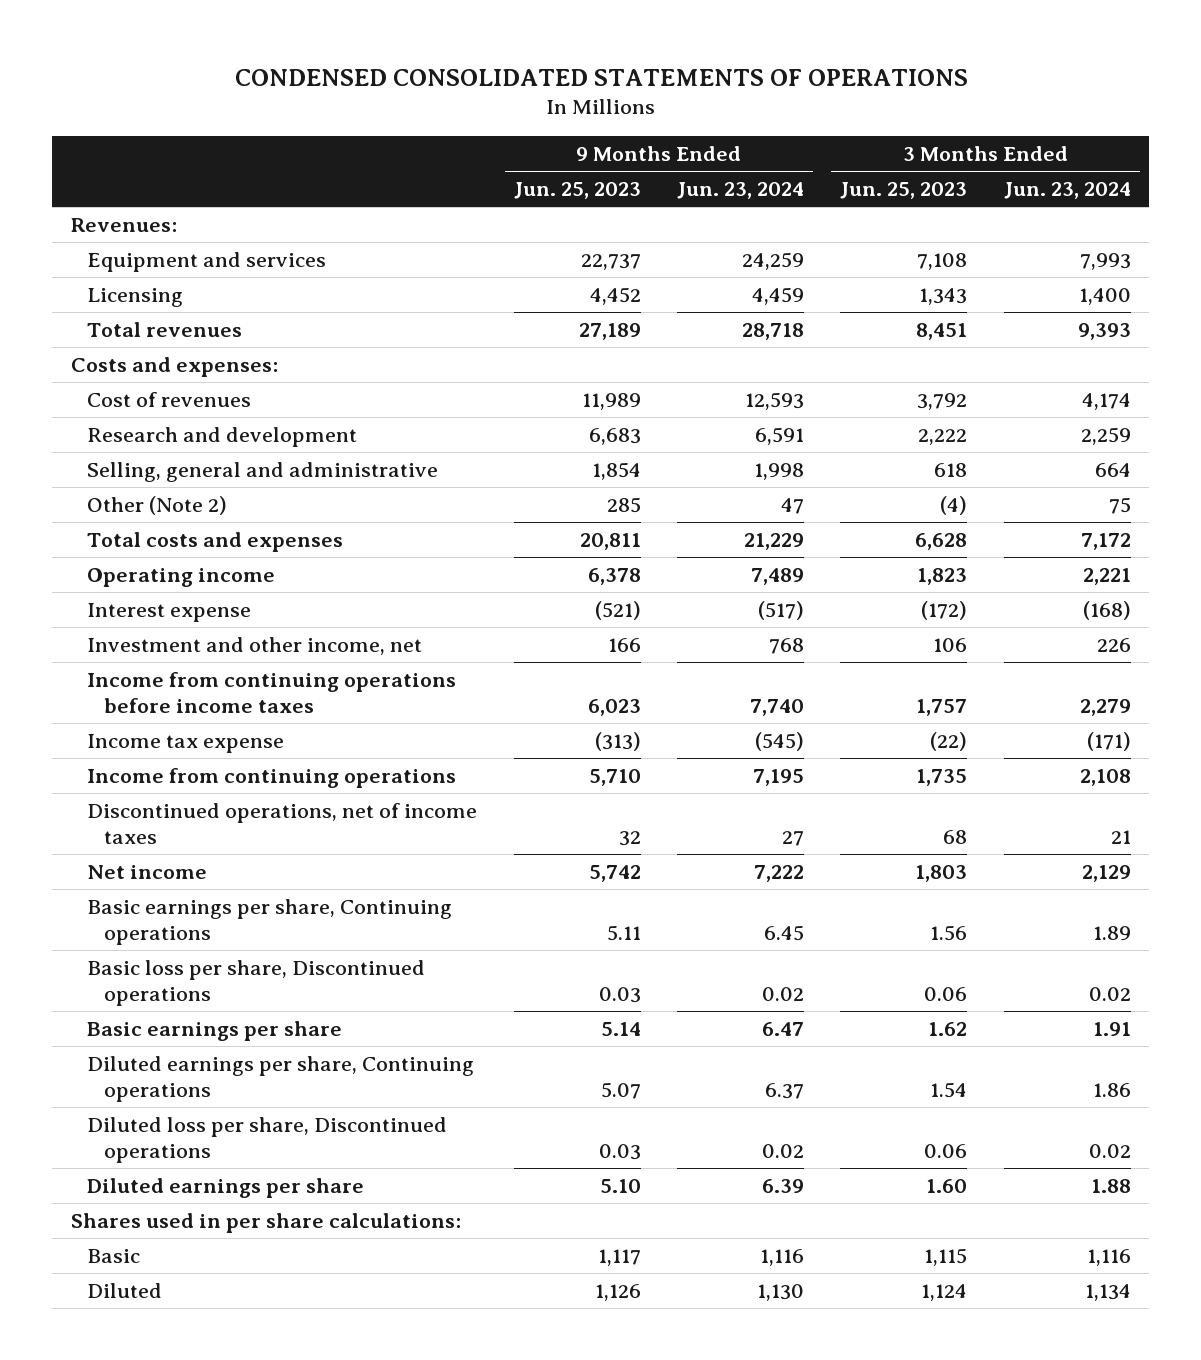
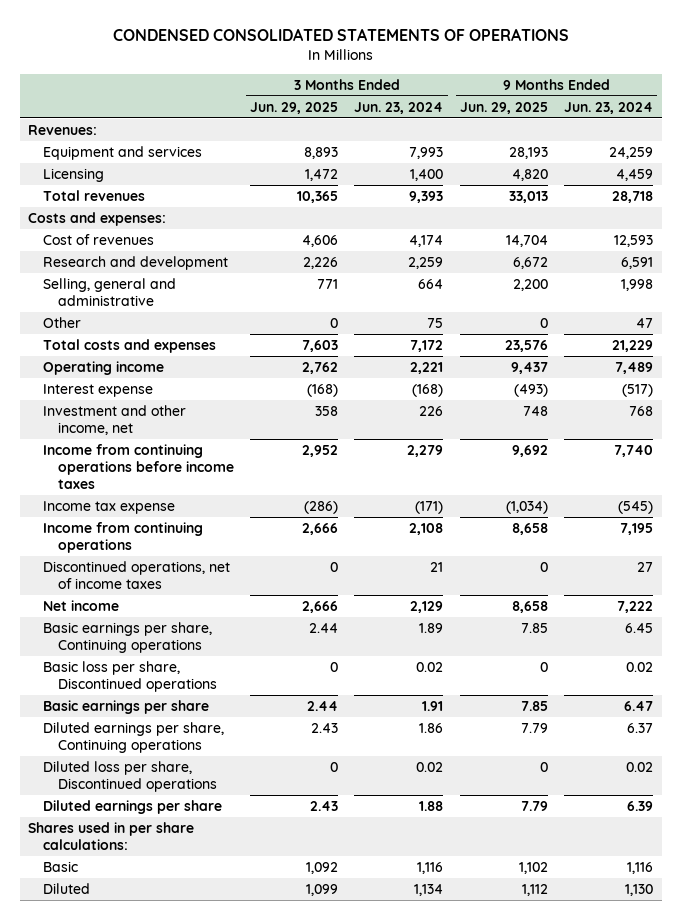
[513,182,641,200] Jun. 25, 2023 -> none
[840,182,968,200] Jun. 25, 2023 -> none
none -> [250,101,339,114] Jun. 29, 2025
none -> [459,101,548,114] Jun. 29, 2025
[87,495,228,515] Other (Note 2) -> [42,316,81,328] Other

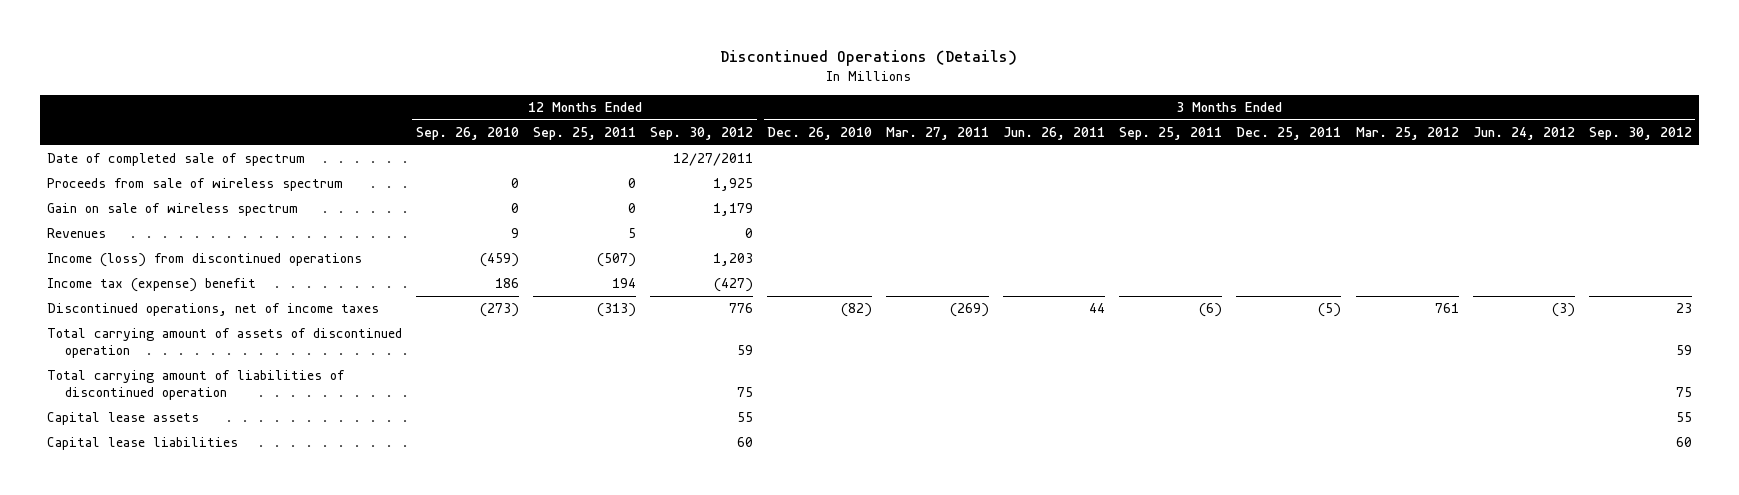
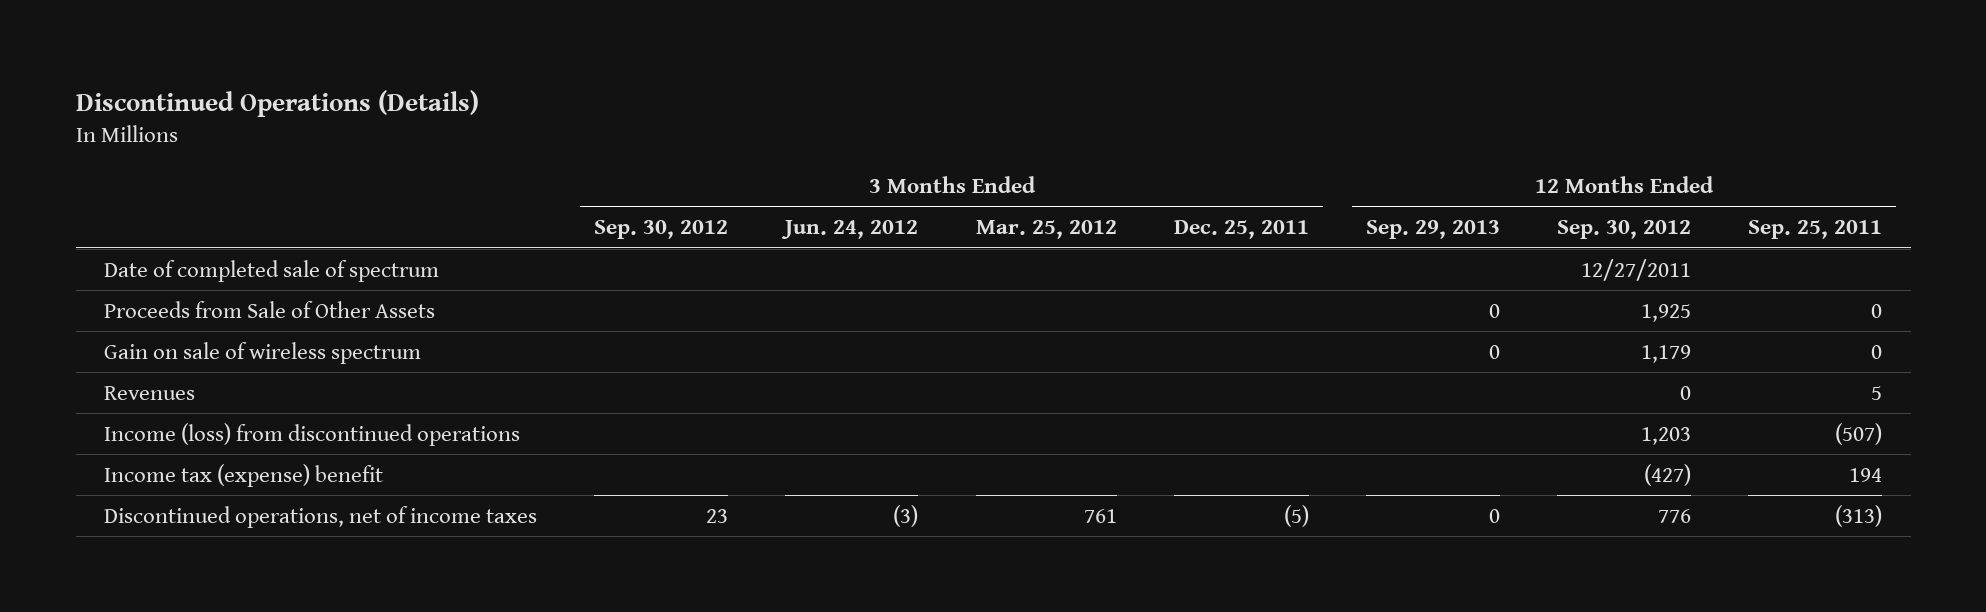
[416,126,520,140] Sep. 26, 2010 -> none
[767,126,873,140] Dec. 26, 2010 -> none
[886,126,990,140] Mar. 27, 2011 -> none
[1003,126,1106,140] Jun. 26, 2011 -> none
[1119,126,1223,140] Sep. 25, 2011 -> none
none -> [1365,220,1500,240] Sep. 29, 2013
[46,178,343,192] Proceeds from sale of wireless spectrum -> [104,300,436,318] Proceeds from Sale of Other Assets
[46,328,402,359] Total carrying amount of assets of discontinued operation -> none
[46,370,345,401] Total carrying amount of liabilities of discontinued operation -> none
[46,412,199,426] Capital lease assets -> none
[46,437,238,451] Capital lease liabilities -> none

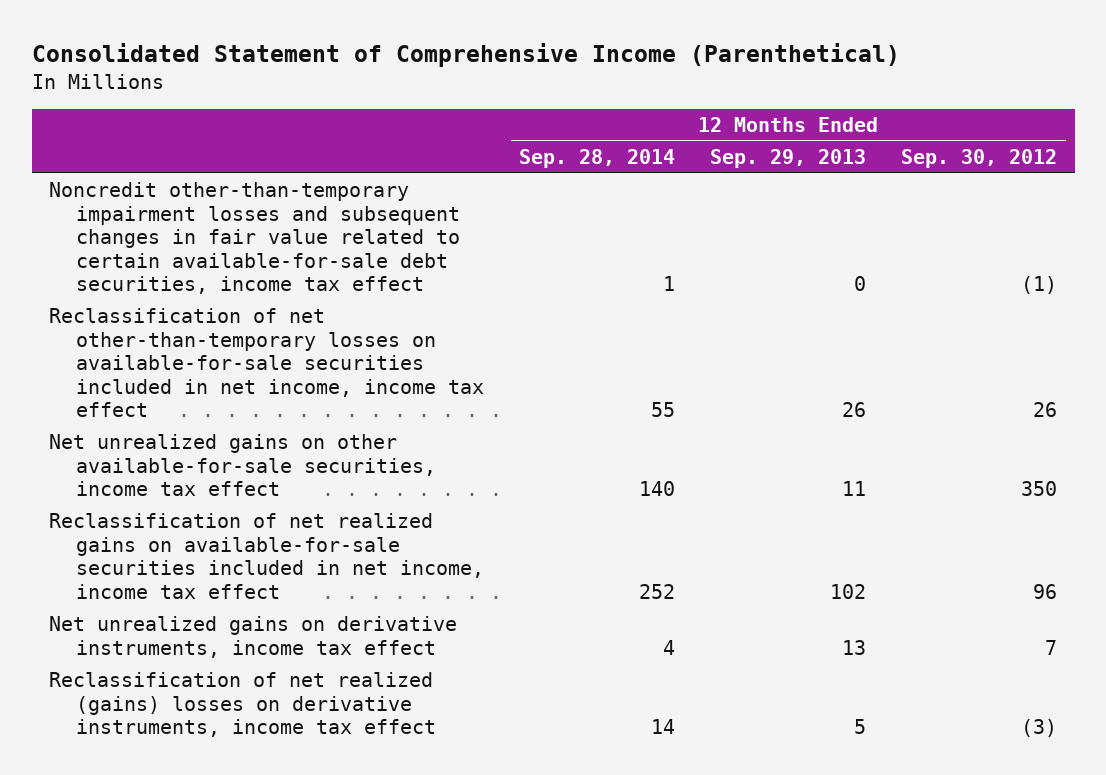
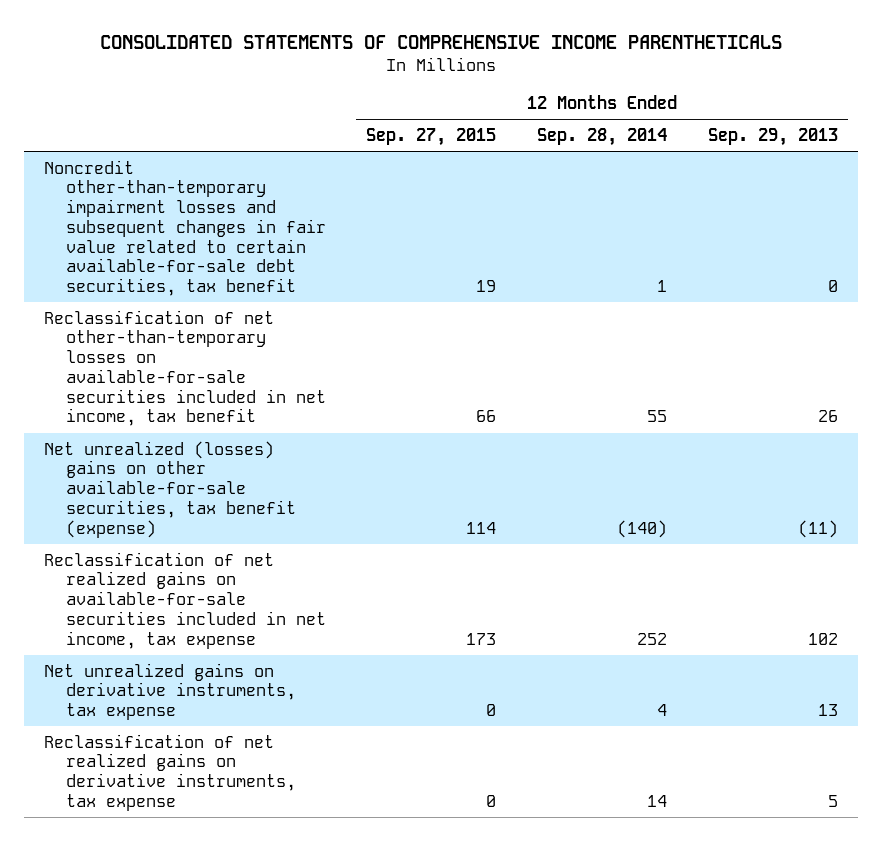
[31,43,900,68] Consolidated Statement of Comprehensive Income (Parenthetical) -> [99,35,782,50] CONSOLIDATED STATEMENTS OF COMPREHENSIVE INCOME PARENTHETICALS
[901,148,1058,168] Sep. 30, 2012 -> none
none -> [366,127,497,146] Sep. 27, 2015
[49,182,461,295] Noncredit other-than-temporary impairment losses and subsequent changes in fair value related to certain available-for-sale debt securities, income tax effect -> [44,159,326,297] Noncredit other-than-temporary impairment losses and subsequent changes in fair value related to certain available-for-sale debt securities, tax benefit
[49,308,485,418] Reclassification of net other-than-temporary losses on available-for-sale securities included in net income, income tax effect -> [44,309,326,427] Reclassification of net other-than-temporary losses on available-for-sale securities included in net income, tax benefit
[49,434,437,497] Net unrealized gains on other available-for-sale securities, income tax effect -> [44,440,296,538] Net unrealized (losses) gains on other available-for-sale securities, tax benefit (expense)
[639,481,676,497] 140 -> [616,519,667,538] (140)
[842,481,867,497] 11 -> [797,519,838,538] (11)
[49,513,485,599] Reclassification of net realized gains on available-for-sale securities included in net income, income tax effect -> [44,551,326,649] Reclassification of net realized gains on available-for-sale securities included in net income, tax expense
[49,616,458,658] Net unrealized gains on derivative instruments, income tax effect -> [44,662,296,721] Net unrealized gains on derivative instruments, tax expense
[49,672,437,738] Reclassification of net realized (gains) losses on derivative instruments, income tax effect -> [44,733,296,811] Reclassification of net realized gains on derivative instruments, tax expense

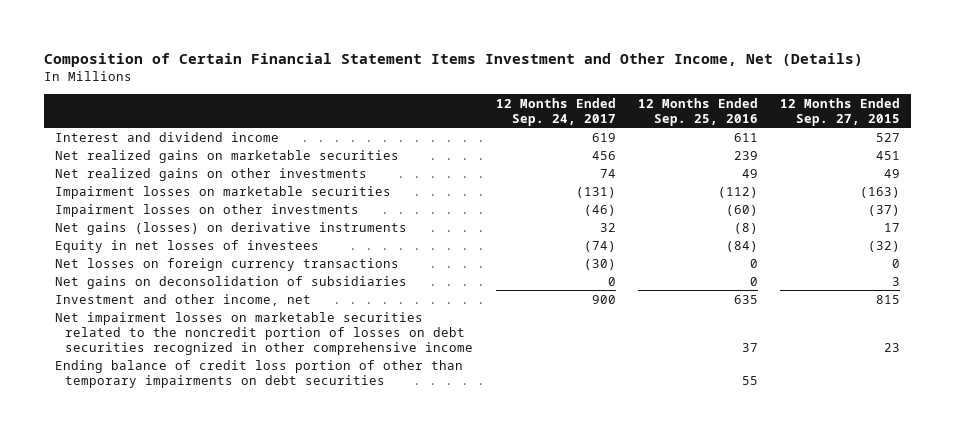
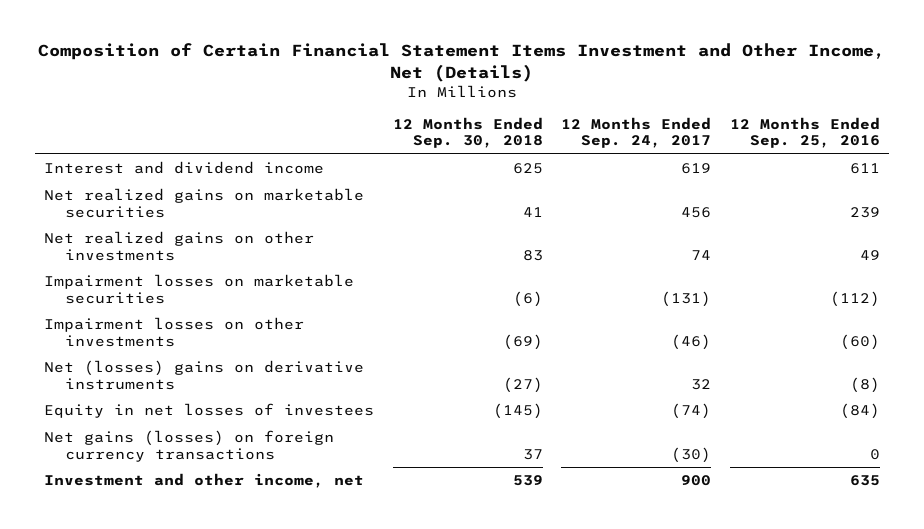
[780,97,901,126] 12 Months Ended Sep. 27, 2015 -> none
none -> [392,117,543,149] 12 Months Ended Sep. 30, 2018
[55,221,408,235] Net gains (losses) on derivative instruments -> [43,360,364,390] Net (losses) gains on derivative instruments
[55,275,408,289] Net gains on deconsolidation of subsidiaries -> none
[55,257,400,271] Net losses on foreign currency transactions -> [43,430,334,462] Net gains (losses) on foreign currency transactions
[55,311,474,355] Net impairment losses on marketable securities related to the noncredit portion of losses on debt securities recognized in other comprehensive income -> none
[55,359,464,388] Ending balance of credit loss portion of other than temporary impairments on debt securities -> none

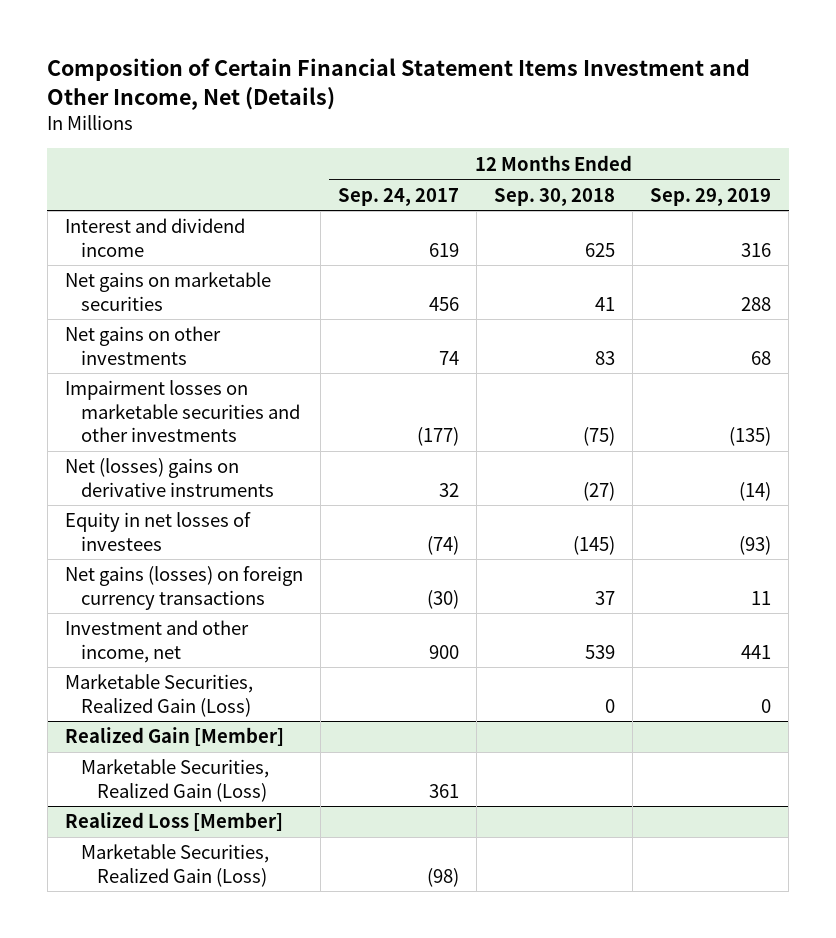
[729,117,880,149] 12 Months Ended Sep. 25, 2016 -> none
none -> [650,187,772,206] Sep. 29, 2019
[43,317,304,347] Impairment losses on other investments -> none
[43,188,364,218] Net realized gains on marketable securities -> [64,272,271,311] Net gains on marketable securities
[43,231,314,261] Net realized gains on other investments -> [64,326,221,365] Net gains on other investments
[43,274,354,304] Impairment losses on marketable securities -> [64,380,300,442] Impairment losses on marketable securities and other investments
[512,290,543,307] (6) -> [582,426,615,446] (75)
[661,290,712,307] (131) -> [416,426,459,446] (177)
none -> [64,674,253,717] Marketable Securities, Realized Gain (Loss)
none -> [64,727,284,747] Realized Gain [Member]
none -> [80,759,269,802] Marketable Securities, Realized Gain (Loss)
none -> [64,812,283,832] Realized Loss [Member]
none -> [80,844,269,887] Marketable Securities, Realized Gain (Loss)

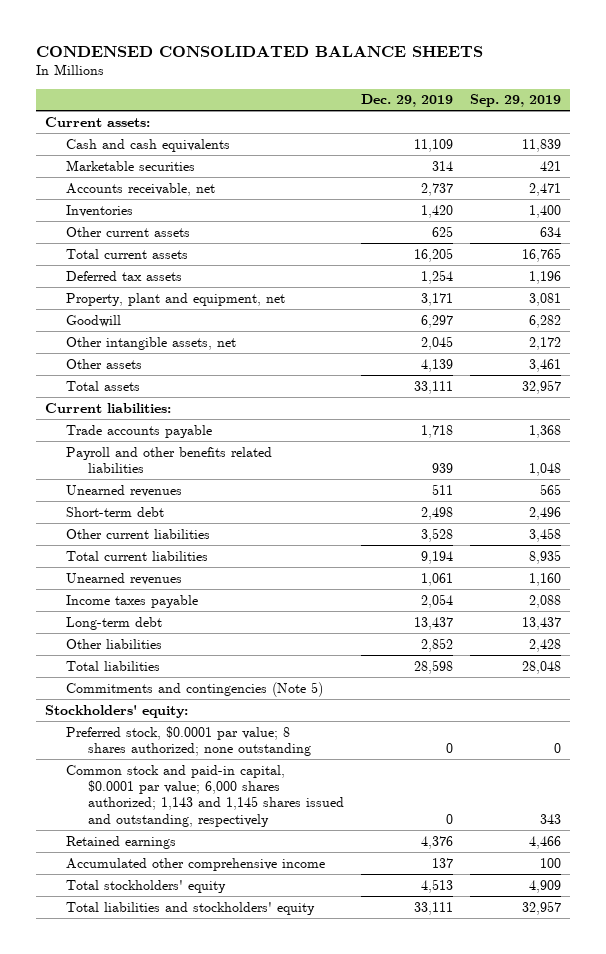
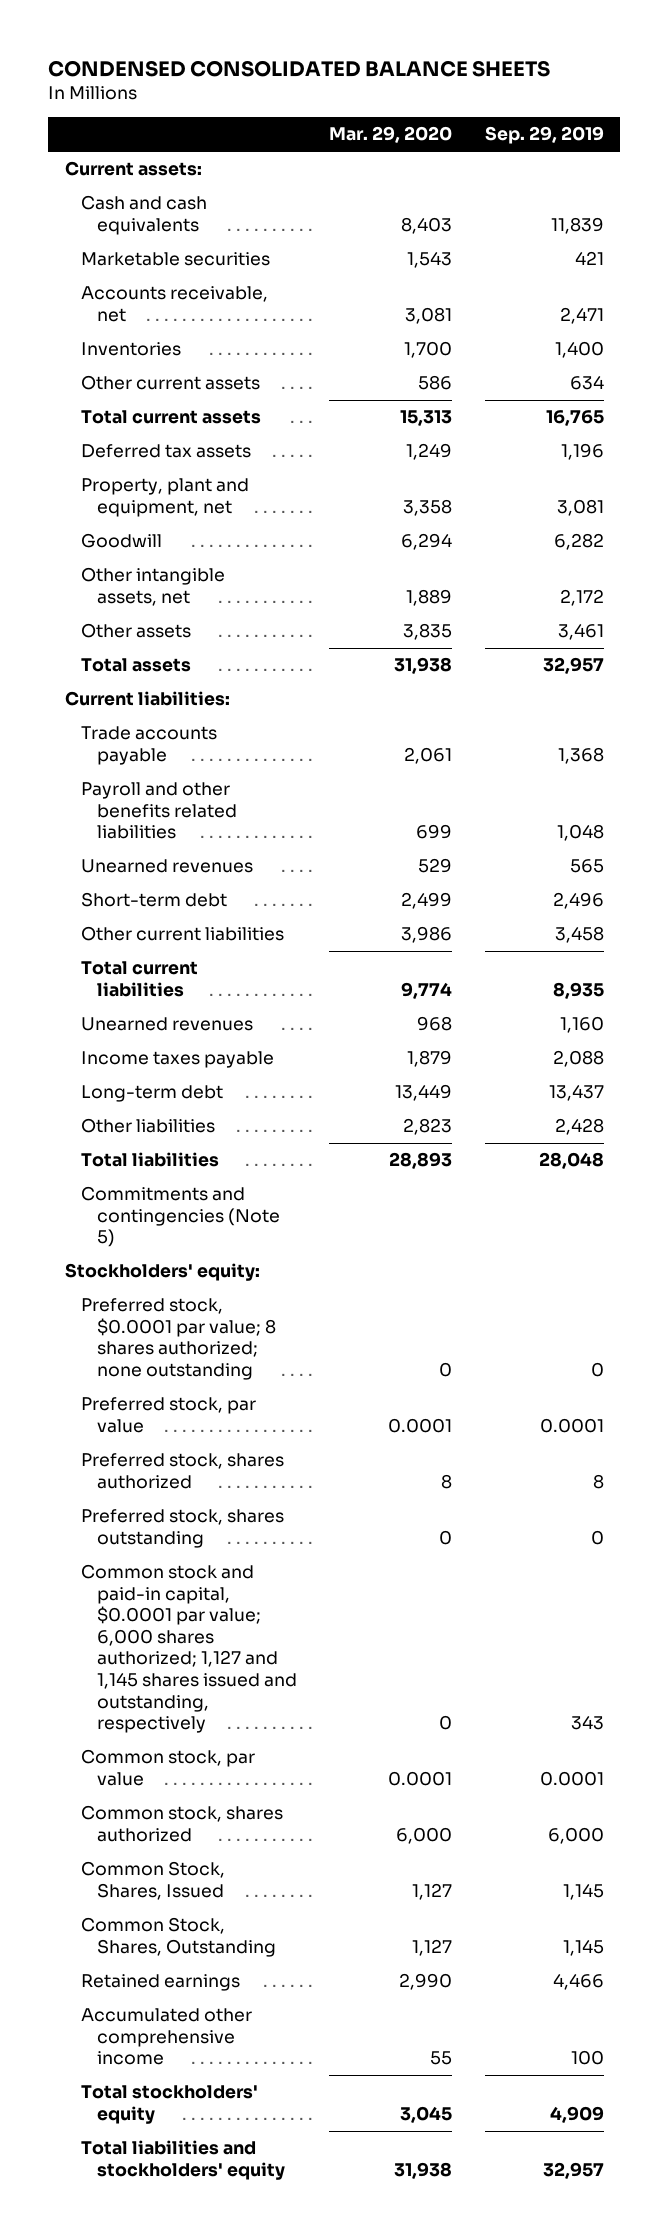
[360,94,453,108] Dec. 29, 2019 -> none
none -> [329,126,453,144] Mar. 29, 2020
none -> [80,1397,256,1433] Preferred stock, par value
none -> [80,1453,284,1489] Preferred stock, shares authorized
none -> [80,1509,284,1548] Preferred stock, shares outstanding
[66,764,344,827] Common stock and paid-in capital, $0.0001 par value; 6,000 shares authorized; 1,143 and 1,145 shares issued and outstanding, respectively -> [80,1564,297,1734] Common stock and paid-in capital, $0.0001 par value; 6,000 shares authorized; 1,127 and 1,145 shares issued and outstanding, respectively
none -> [80,1749,255,1786] Common stock, par value
none -> [80,1805,283,1842] Common stock, shares authorized
none -> [80,1861,225,1900] Common Stock, Shares, Issued
none -> [80,1917,276,1957] Common Stock, Shares, Outstanding

